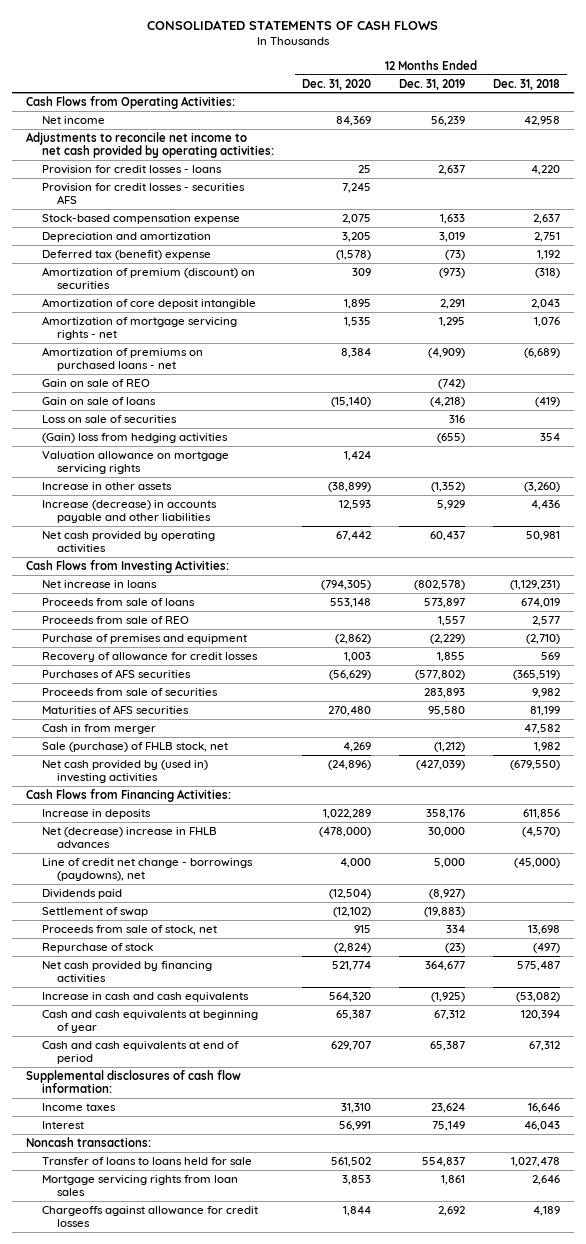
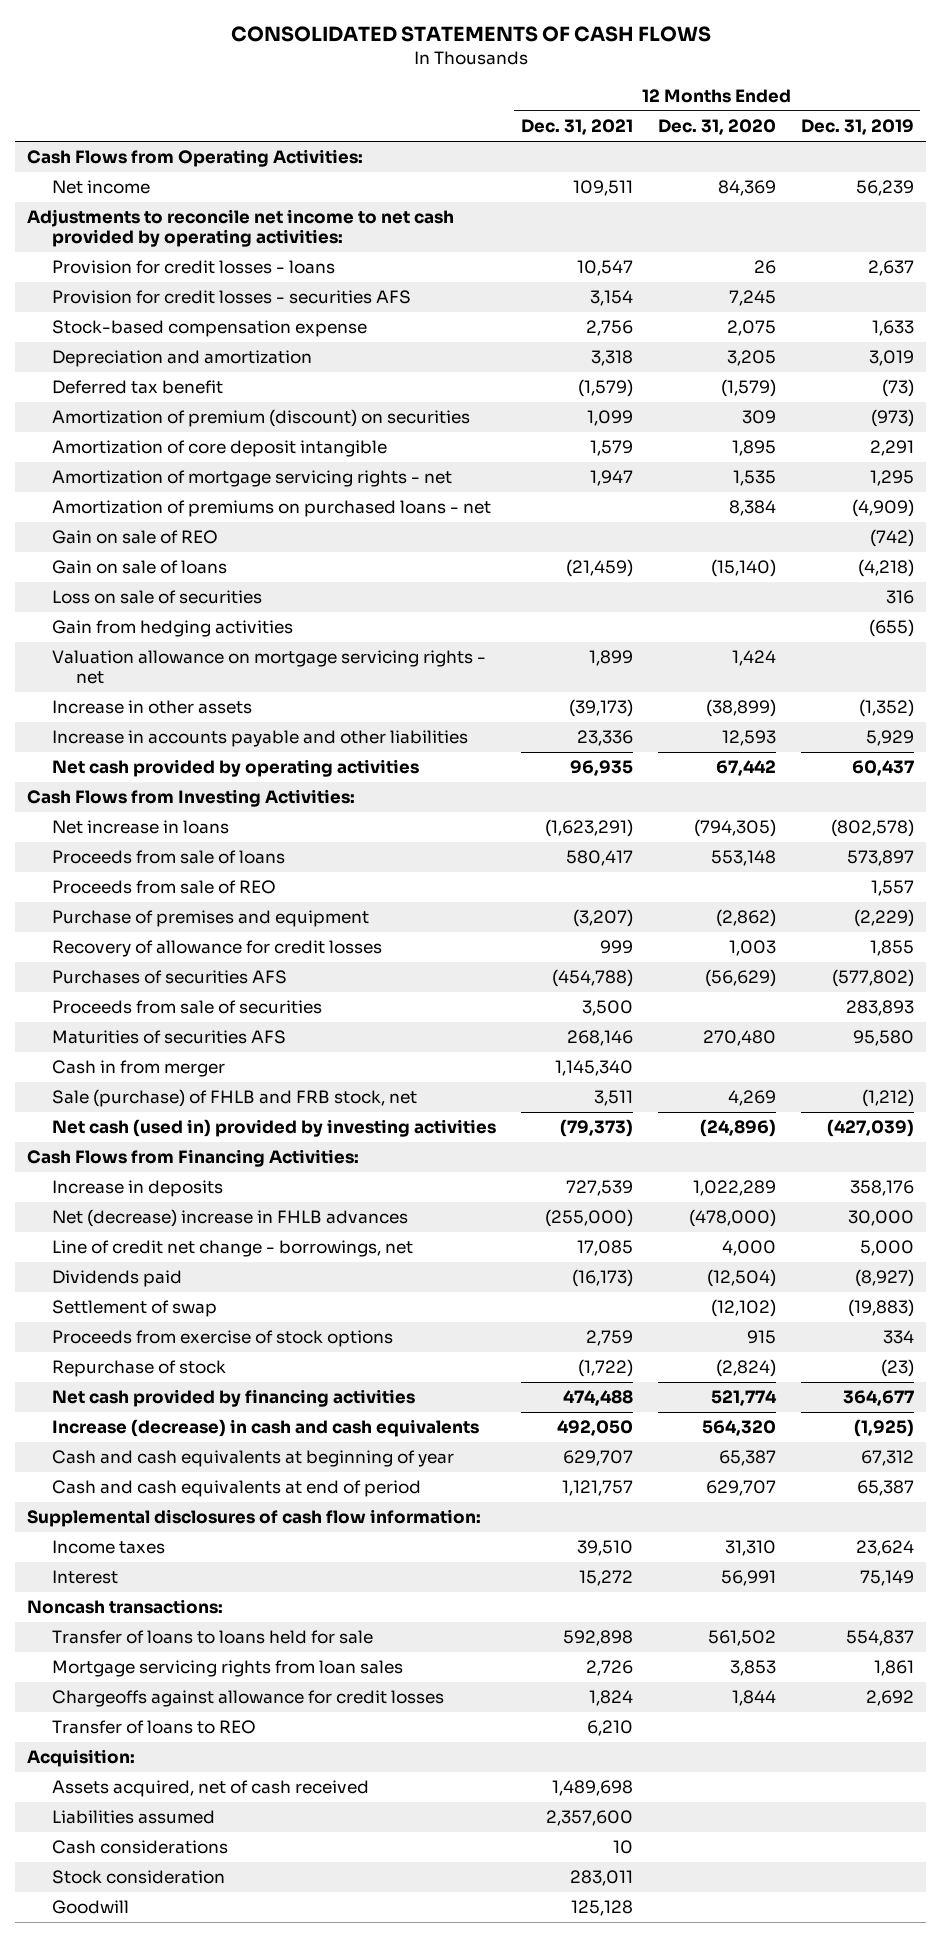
[492,78,560,90] Dec. 31, 2018 -> none
none -> [520,119,633,136] Dec. 31, 2021
[357,164,371,173] 25 -> [753,260,776,275] 26
[41,249,211,260] Deferred tax (benefit) expense -> [51,380,223,395] Deferred tax benefit
[335,249,371,260] (1,578) -> [720,379,776,398] (1,579)
[41,432,228,443] (Gain) loss from hedging activities -> [51,620,293,638] Gain from hedging activities
[41,450,229,475] Valuation allowance on mortgage servicing rights -> [51,650,486,685] Valuation allowance on mortgage servicing rights - net
[41,499,217,524] Increase (decrease) in accounts payable and other liabilities -> [51,730,468,748] Increase in accounts payable and other liabilities
[41,668,191,678] Purchases of AFS securities -> [51,970,287,985] Purchases of securities AFS
[41,704,189,714] Maturities of AFS securities -> [51,1030,286,1045] Maturities of securities AFS
[41,741,228,752] Sale (purchase) of FHLB stock, net -> [51,1089,417,1108] Sale (purchase) of FHLB and FRB stock, net
[41,759,208,784] Net cash provided by (used in) investing activities -> [51,1119,496,1138] Net cash (used in) provided by investing activities
[41,857,253,882] Line of credit net change - borrowings (paydowns), net -> [51,1240,413,1258] Line of credit net change - borrowings, net
[41,924,217,935] Proceeds from sale of stock, net -> [51,1330,393,1348] Proceeds from exercise of stock options
[41,991,249,1002] Increase in cash and cash equivalents -> [51,1419,479,1438] Increase (decrease) in cash and cash equivalents
none -> [51,1720,256,1735] Transfer of loans to REO
none -> [27,1749,136,1768] Acquisition:
none -> [51,1780,369,1798] Assets acquired, net of cash received
none -> [51,1810,215,1825] Liabilities assumed
none -> [51,1840,228,1855] Cash considerations
none -> [51,1870,225,1885] Stock consideration
none -> [51,1900,129,1915] Goodwill

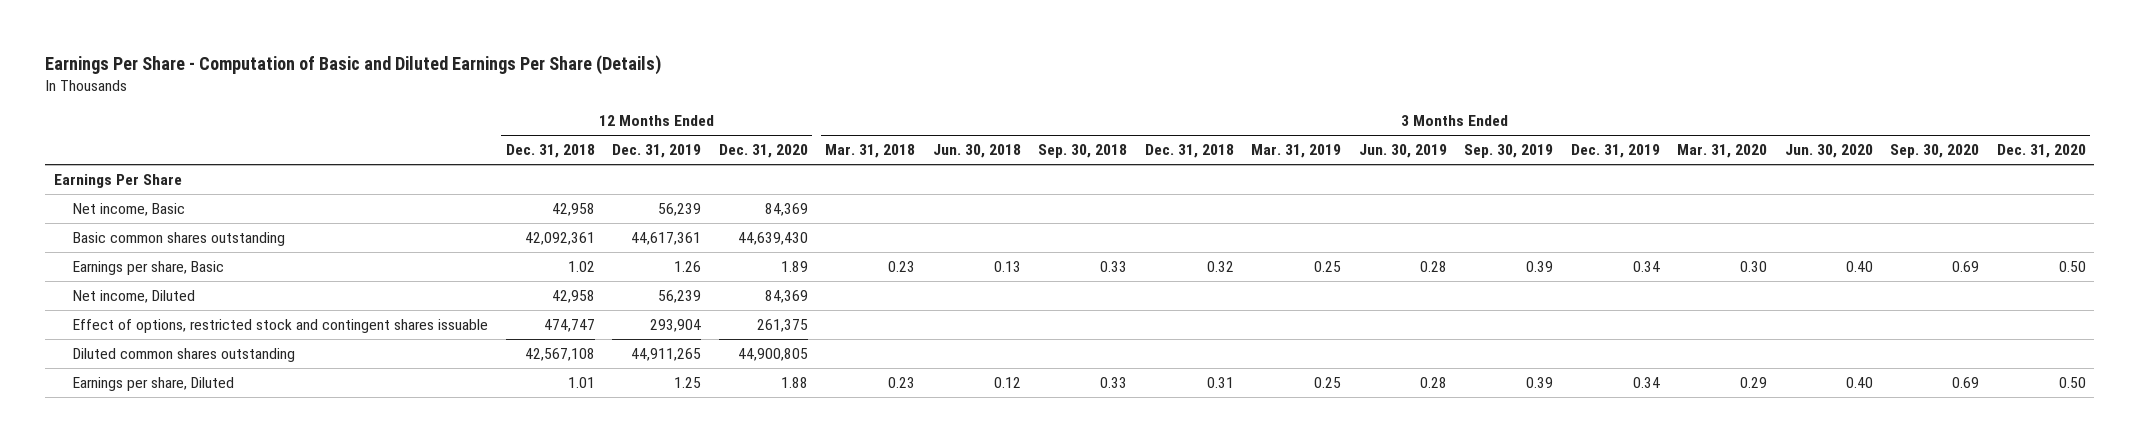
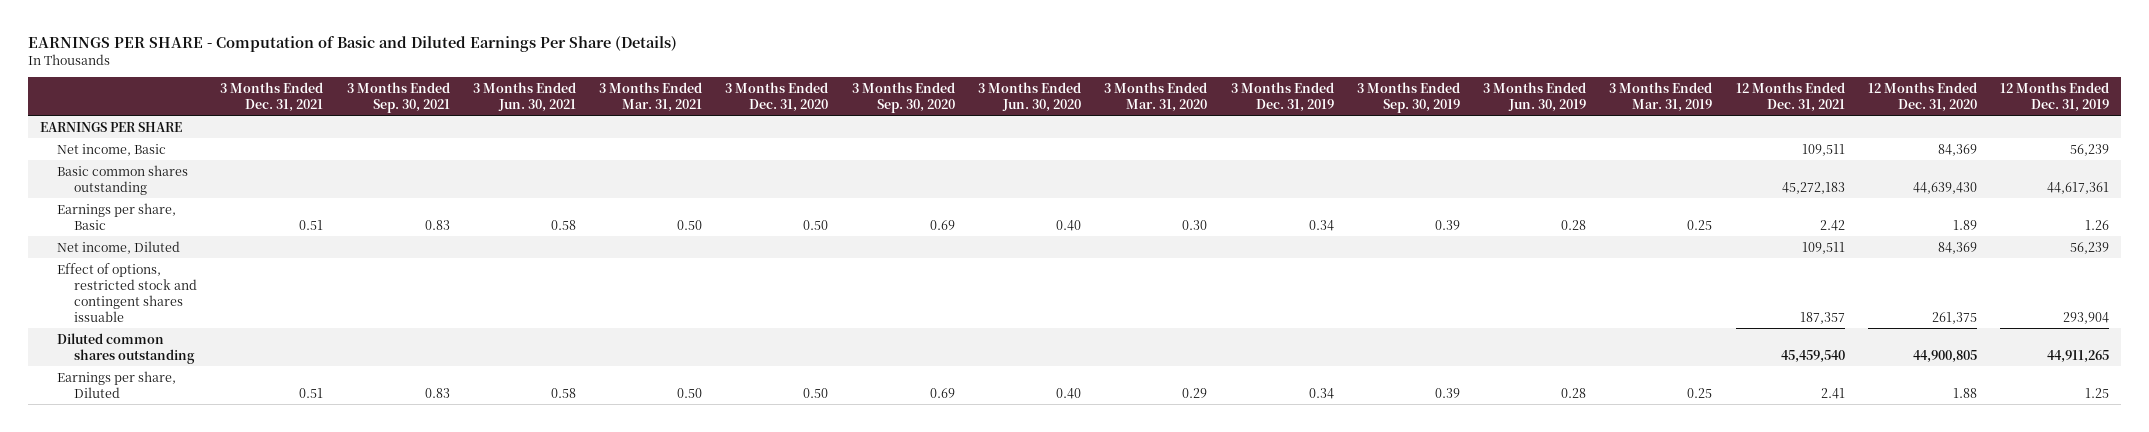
[45,54,662,75] Earnings Per Share - Computation of Basic and Diluted Earnings Per Share (Details) -> [28,35,678,52] EARNINGS PER SHARE - Computation of Basic and Diluted Earnings Per Share (Details)
[505,144,595,159] Dec. 31, 2018 -> none
[825,144,916,159] Mar. 31, 2018 -> none
[932,144,1021,159] Jun. 30, 2018 -> none
[1038,144,1128,159] Sep. 30, 2018 -> none
[1144,144,1234,159] Dec. 31, 2018 -> none
none -> [220,81,324,112] 3 Months Ended Dec. 31, 2021
none -> [346,81,450,113] 3 Months Ended Sep. 30, 2021
none -> [472,81,576,112] 3 Months Ended Jun. 30, 2021
none -> [599,81,703,112] 3 Months Ended Mar. 31, 2021
none -> [1735,81,1845,112] 12 Months Ended Dec. 31, 2021
[54,173,183,188] Earnings Per Share -> [39,121,182,132] EARNINGS PER SHARE

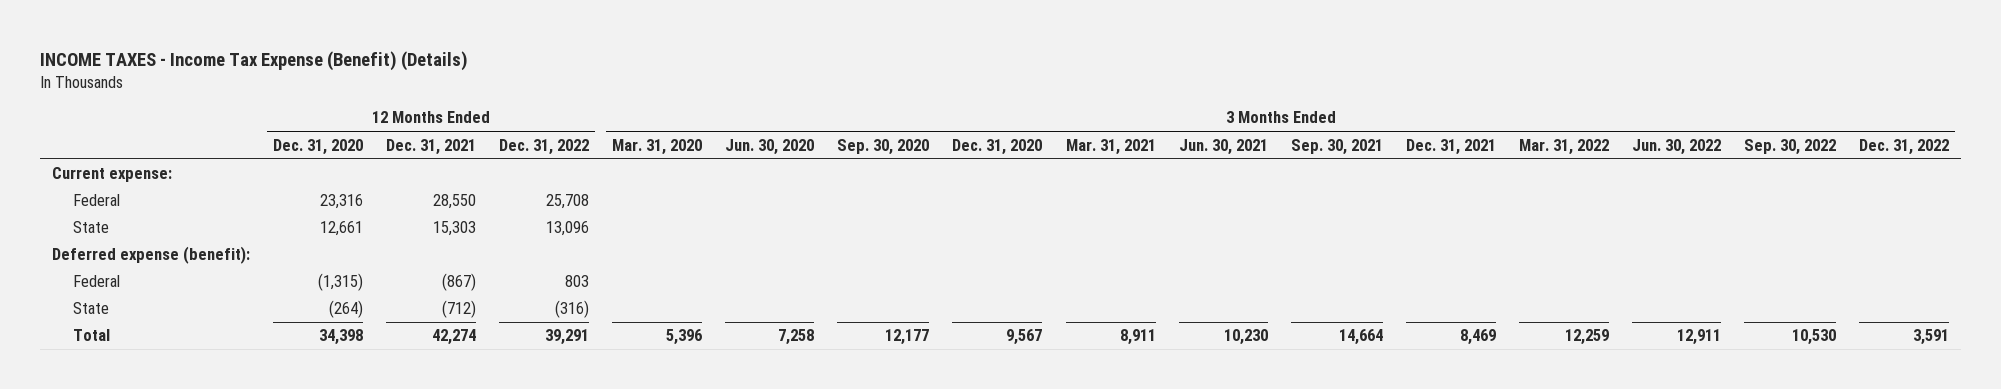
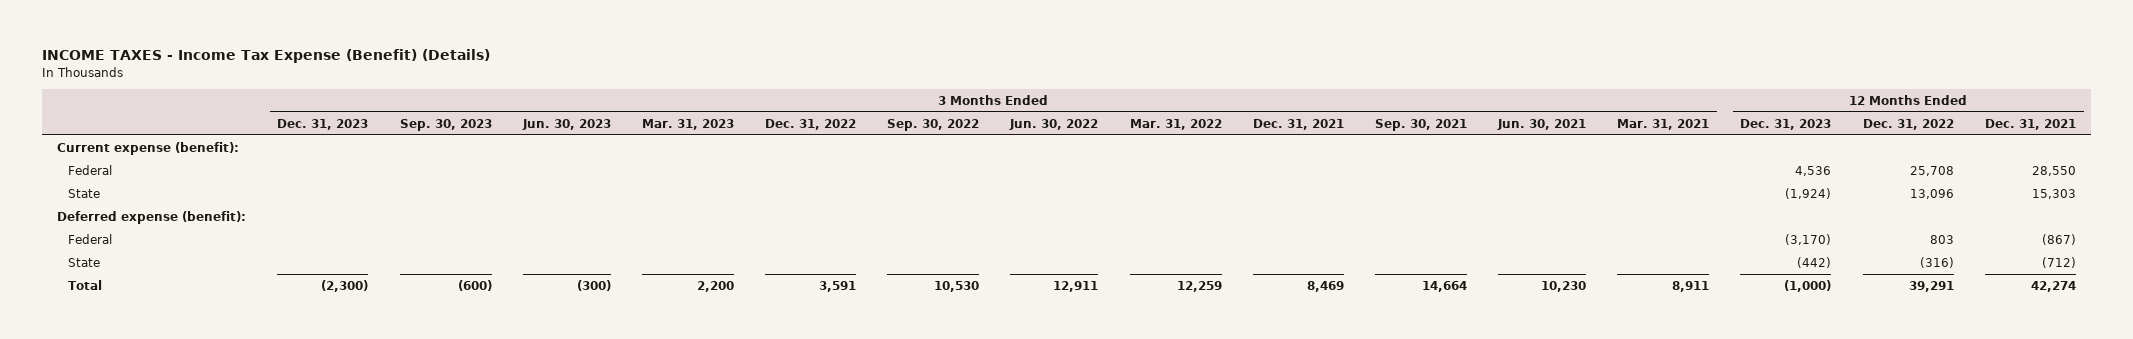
[272,138,363,155] Dec. 31, 2020 -> none
[612,138,703,155] Mar. 31, 2020 -> none
[725,138,815,155] Jun. 30, 2020 -> none
[837,138,930,155] Sep. 30, 2020 -> none
[952,138,1043,155] Dec. 31, 2020 -> none
none -> [277,118,369,130] Dec. 31, 2023
none -> [399,118,492,131] Sep. 30, 2023
none -> [521,118,611,130] Jun. 30, 2023
none -> [641,118,734,130] Mar. 31, 2023
none -> [1740,118,1832,130] Dec. 31, 2023
[51,167,172,183] Current expense: -> [57,141,240,155] Current expense (benefit):

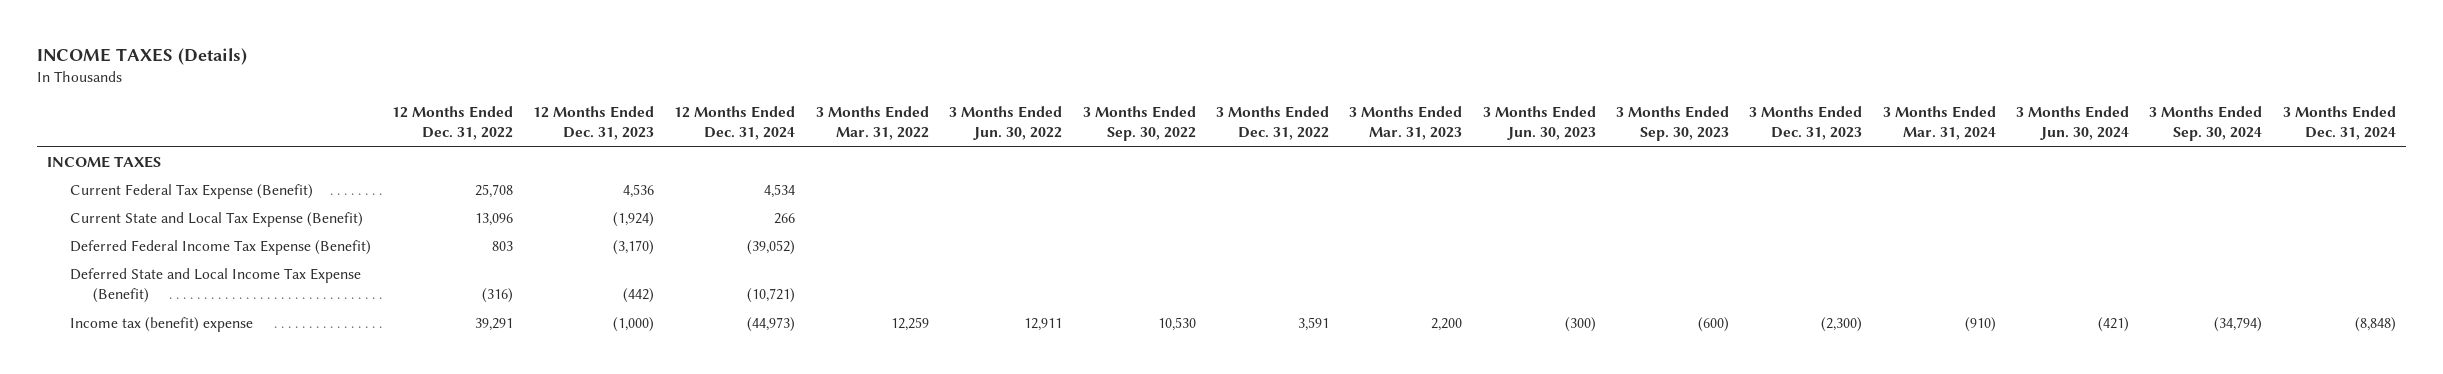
[41,49,490,64] INCOME TAXES - Income Tax Expense (Benefit) (Details) -> [37,48,248,66] INCOME TAXES (Details)
[1252,118,1344,130] Dec. 31, 2021 -> none
[1374,118,1467,131] Sep. 30, 2021 -> none
[1497,118,1587,130] Jun. 30, 2021 -> none
[1617,118,1710,130] Mar. 31, 2021 -> none
[1984,118,2076,130] Dec. 31, 2021 -> none
none -> [674,106,796,141] 12 Months Ended Dec. 31, 2024
none -> [1882,106,1996,141] 3 Months Ended Mar. 31, 2024
none -> [2016,106,2130,141] 3 Months Ended Jun. 30, 2024
none -> [2149,106,2263,142] 3 Months Ended Sep. 30, 2024
none -> [2282,106,2396,141] 3 Months Ended Dec. 31, 2024
[57,141,240,155] Current expense (benefit): -> none
[57,210,247,224] Deferred expense (benefit): -> none
none -> [47,156,162,169] INCOME TAXES
[68,164,113,175] Federal -> [70,184,314,200] Current Federal Tax Expense (Benefit)
[68,188,101,198] State -> [70,212,364,228] Current State and Local Tax Expense (Benefit)
[68,233,113,244] Federal -> [70,240,372,256] Deferred Federal Income Tax Expense (Benefit)
[68,257,101,267] State -> [70,268,362,304] Deferred State and Local Income Tax Expense (Benefit)
[68,279,103,290] Total -> [70,317,254,333] Income tax (benefit) expense

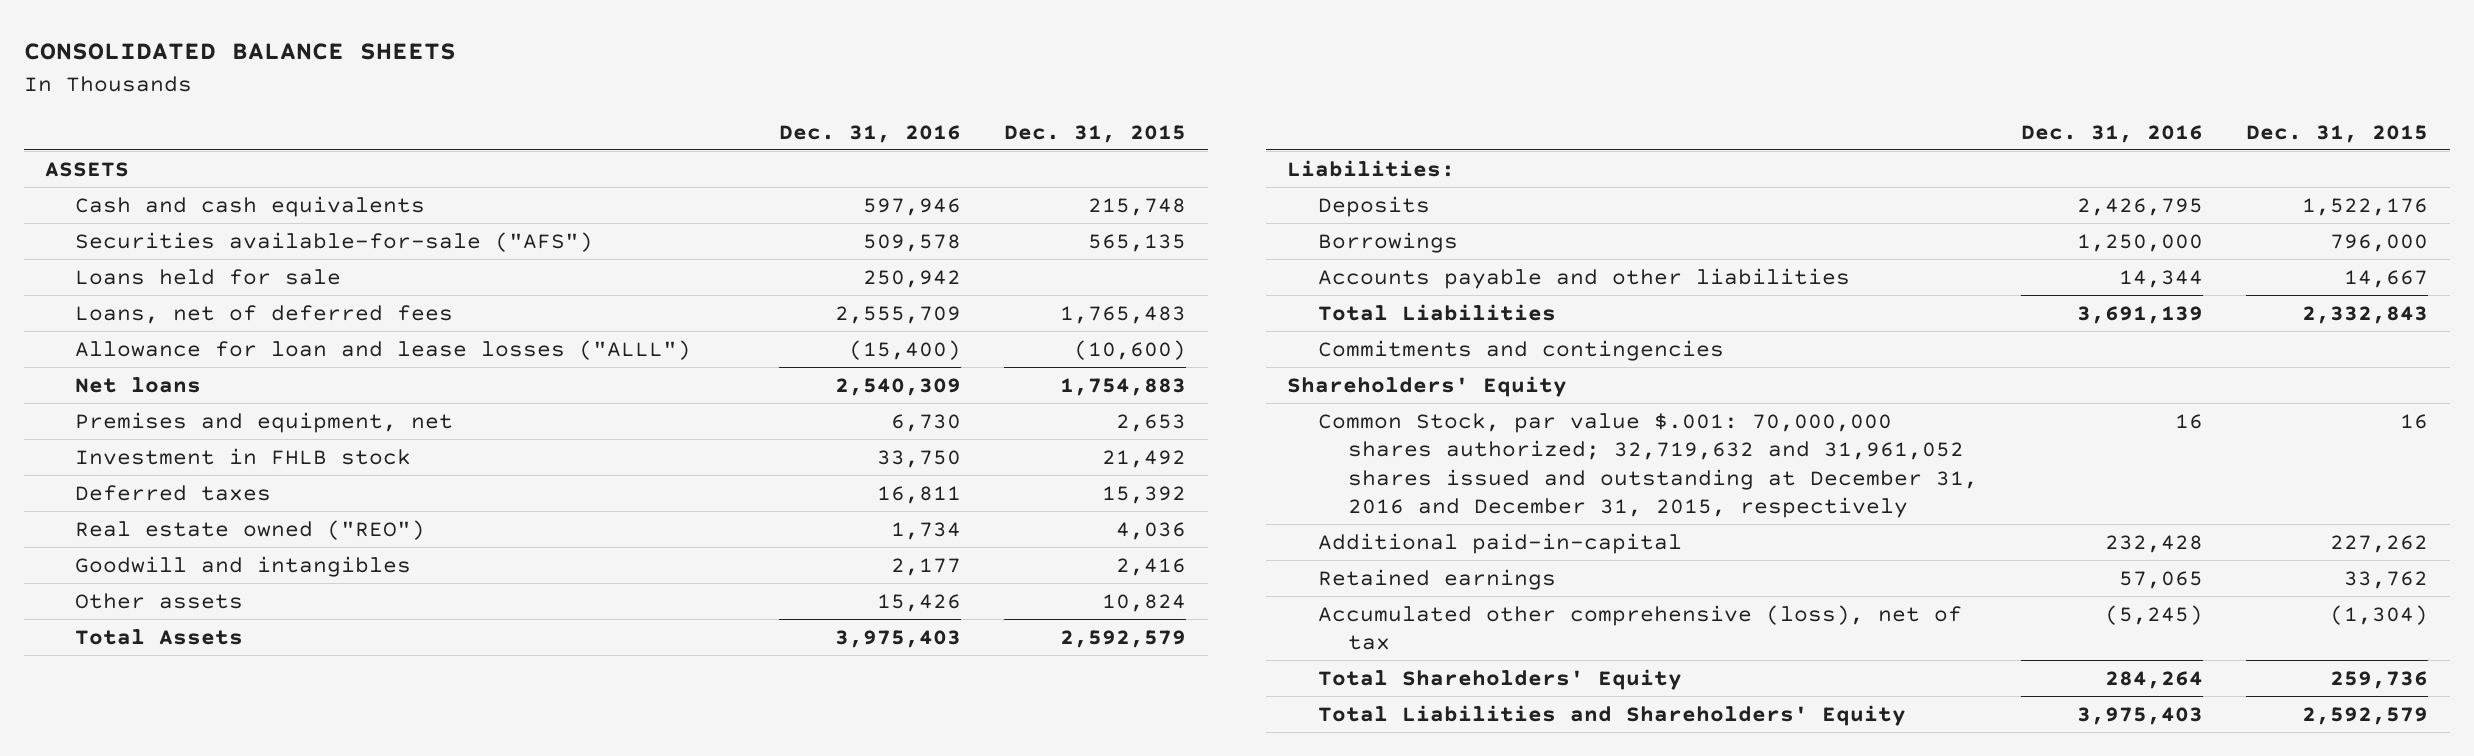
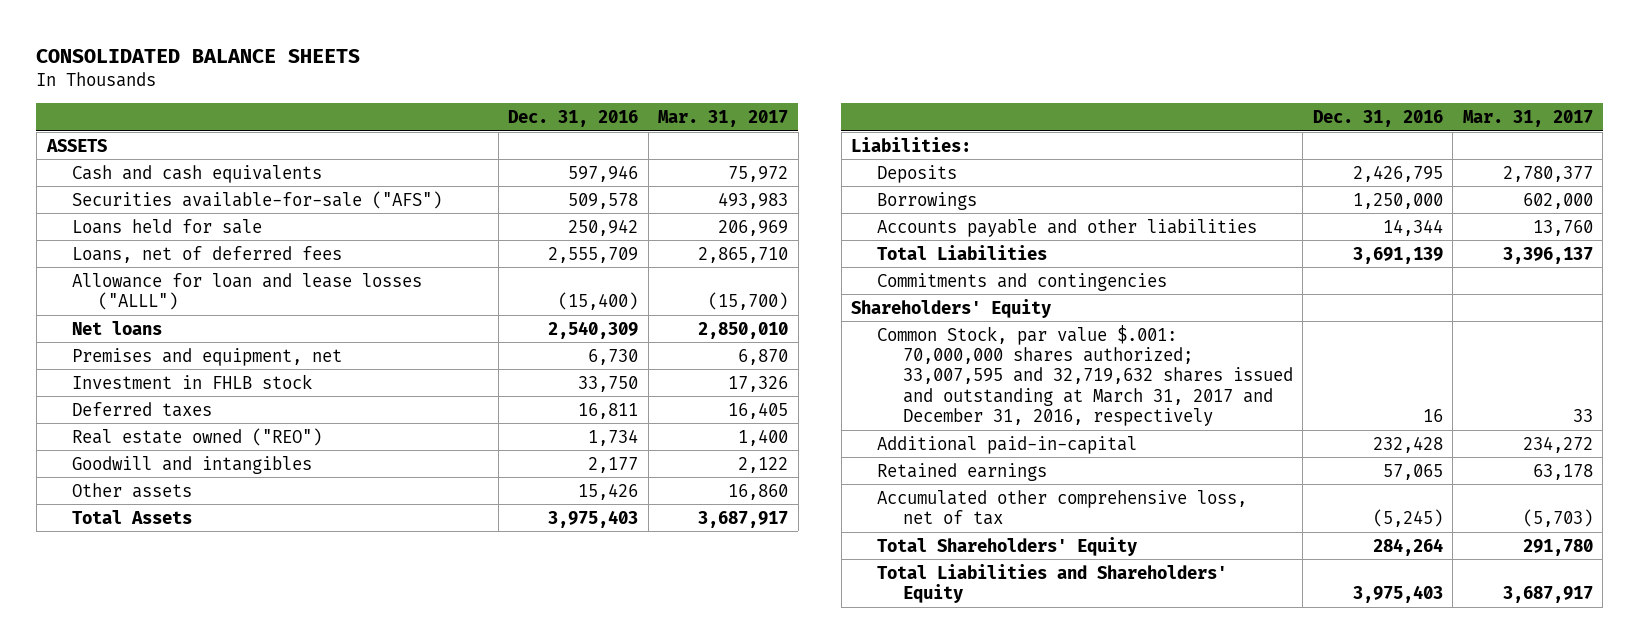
[1004,124,1187,143] Dec. 31, 2015 -> none
none -> [658,109,789,127] Mar. 31, 2017
[1317,412,1978,519] Common Stock, par value $.001: 70,000,000 shares authorized; 32,719,632 and 31,961,052 shares issued and outstanding at December 31, 2016 and December 31, 2015, respectively -> [876,324,1293,426] Common Stock, par value $.001: 70,000,000 shares authorized; 33,007,595 and 32,719,632 shares issued and outstanding at March 31, 2017 and December 31, 2016, respectively
[1317,604,1962,651] Accumulated other comprehensive (loss), net of tax -> [876,489,1247,526] Accumulated other comprehensive loss, net of tax

